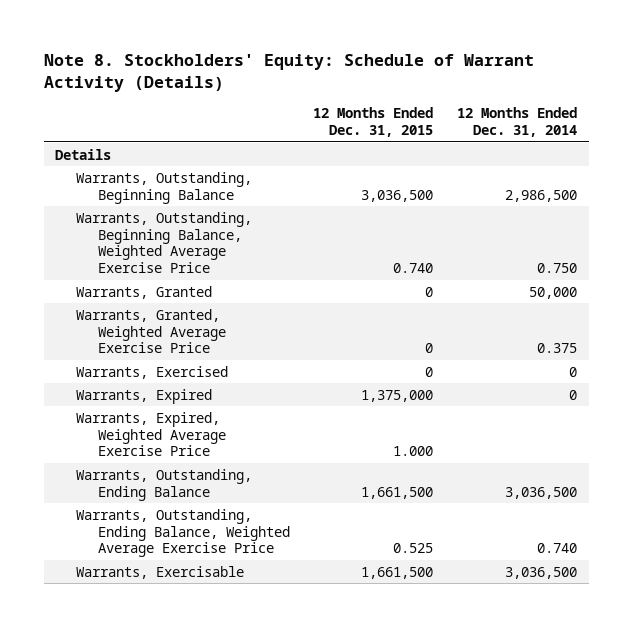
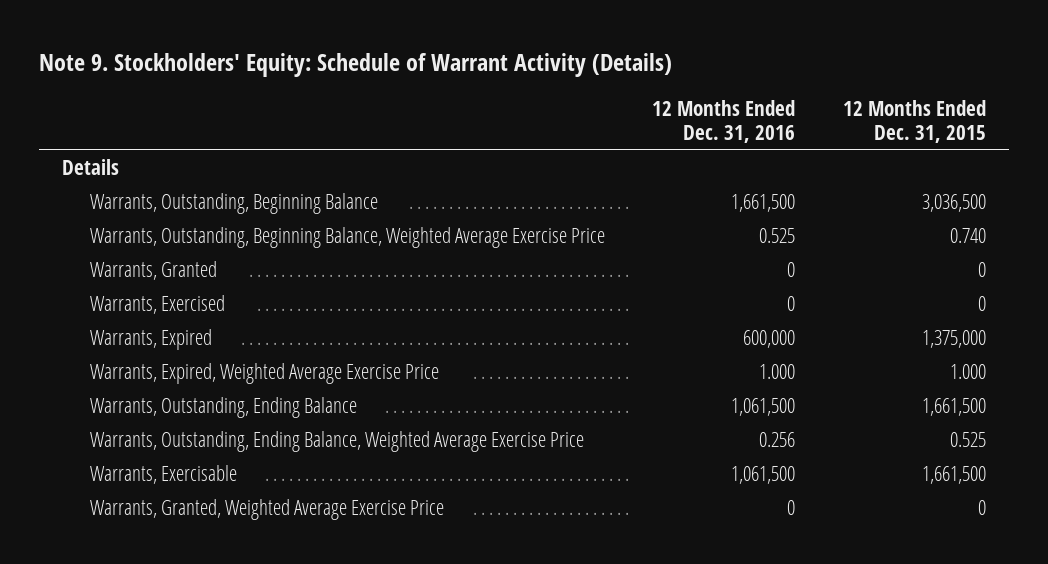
[43,53,534,92] Note 8. Stockholders' Equity: Schedule of Warrant Activity (Details) -> [38,52,672,77] Note 9. Stockholders' Equity: Schedule of Warrant Activity (Details)
[456,107,577,138] 12 Months Ended Dec. 31, 2014 -> none
none -> [652,99,796,144] 12 Months Ended Dec. 31, 2016
[76,308,226,354] Warrants, Granted, Weighted Average Exercise Price -> [90,499,445,521] Warrants, Granted, Weighted Average Exercise Price

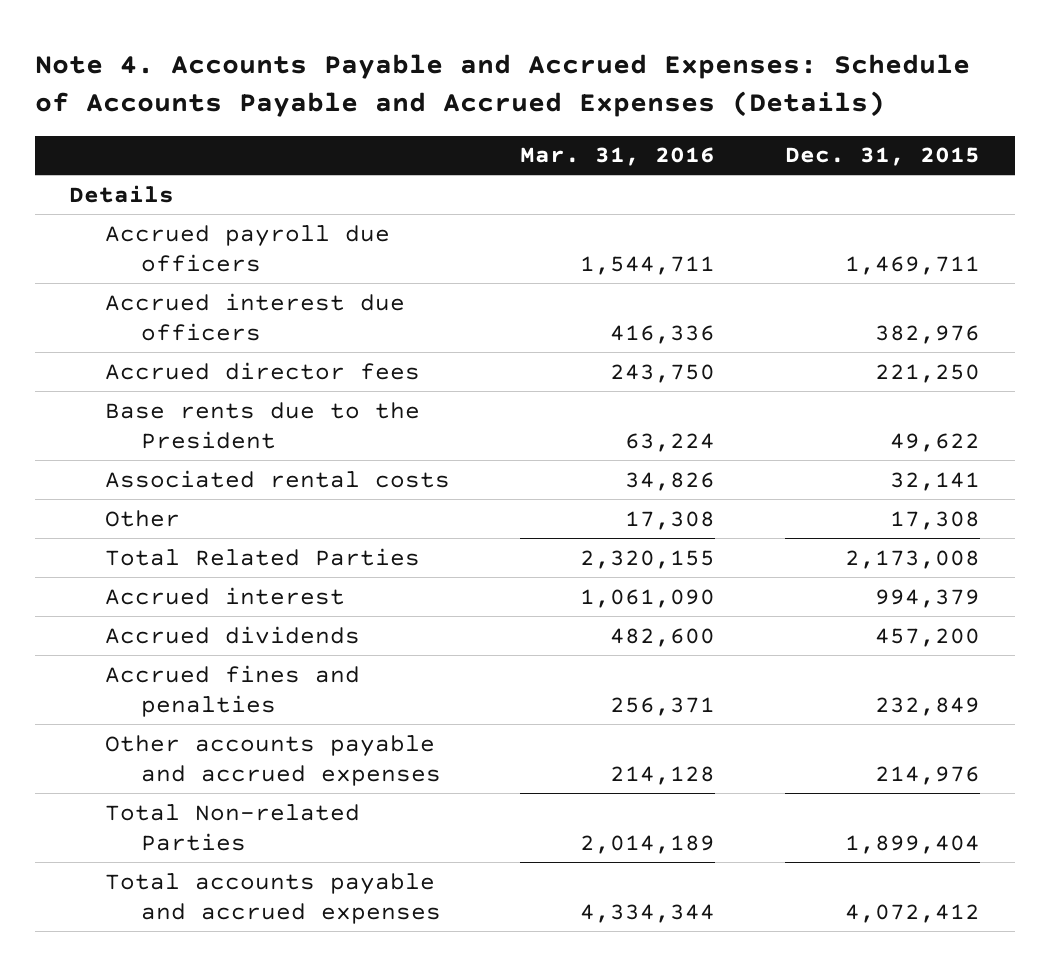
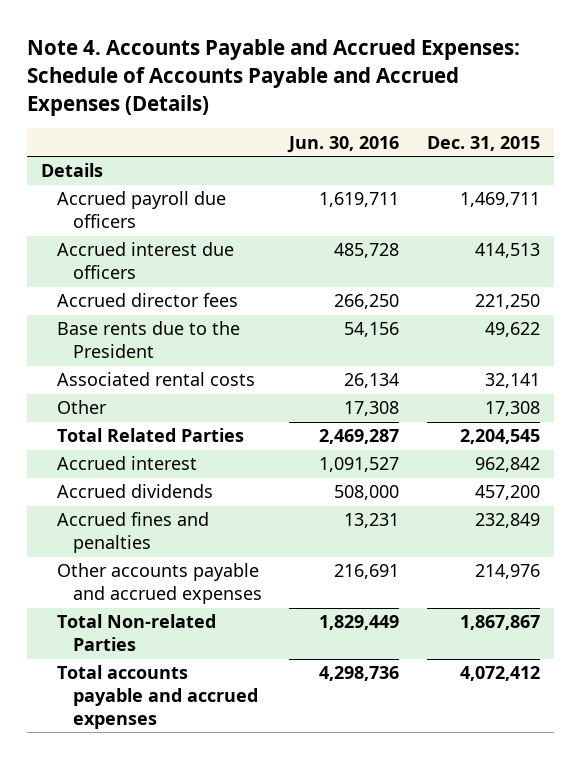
[520,147,716,167] Mar. 31, 2016 -> none
none -> [287,135,400,153] Jun. 30, 2016
[874,324,980,344] 382,976 -> [475,243,541,259] 414,513
[844,549,980,569] 2,173,008 -> [460,429,541,445] 2,204,545
[874,588,980,608] 994,379 -> [475,457,541,473] 962,842
[844,834,980,854] 1,899,404 -> [460,615,541,631] 1,867,867

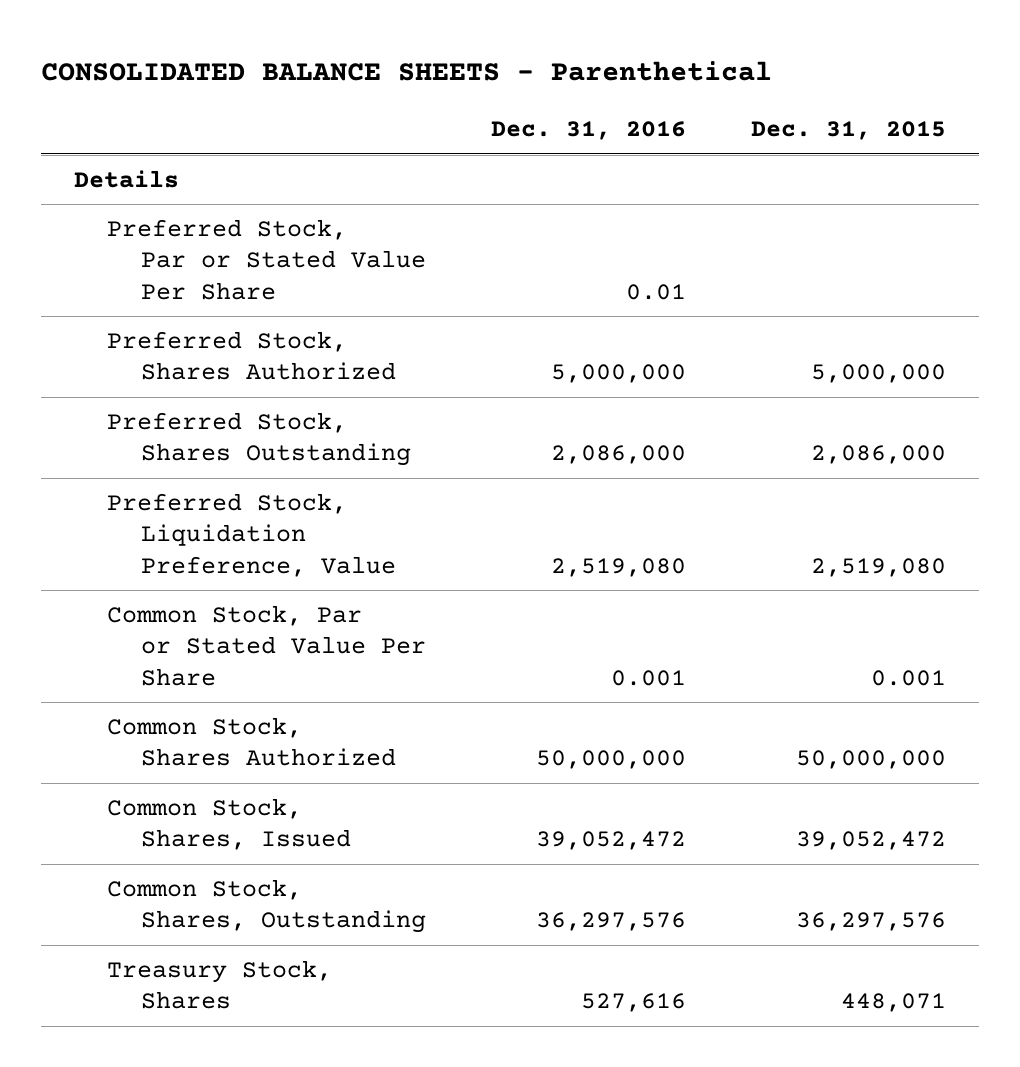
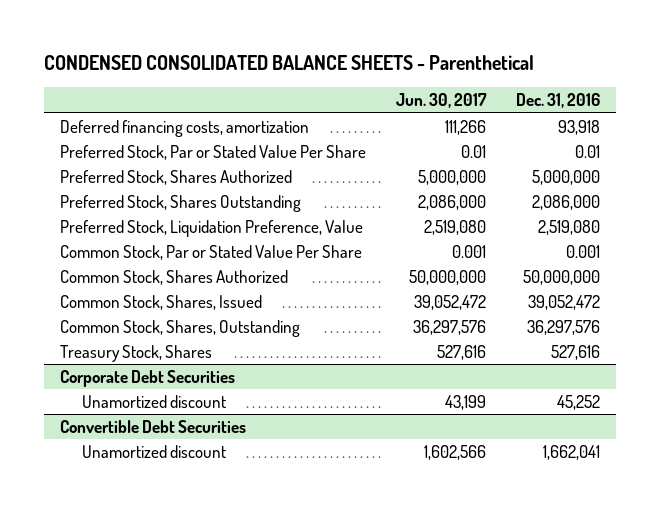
[40,60,772,81] CONSOLIDATED BALANCE SHEETS - Parenthetical -> [44,55,535,71] CONDENSED CONSOLIDATED BALANCE SHEETS - Parenthetical
[751,121,947,141] Dec. 31, 2015 -> none
none -> [396,93,488,109] Jun. 30, 2017
[73,169,179,188] Details -> none
none -> [59,119,309,137] Deferred financing costs, amortization
none -> [59,369,235,387] Corporate Debt Securities
none -> [82,394,227,408] Unamortized discount
none -> [59,419,246,433] Convertible Debt Securities
none -> [82,444,227,458] Unamortized discount

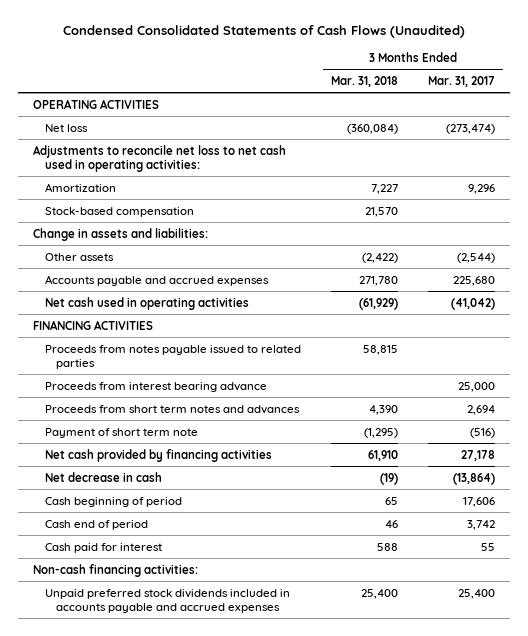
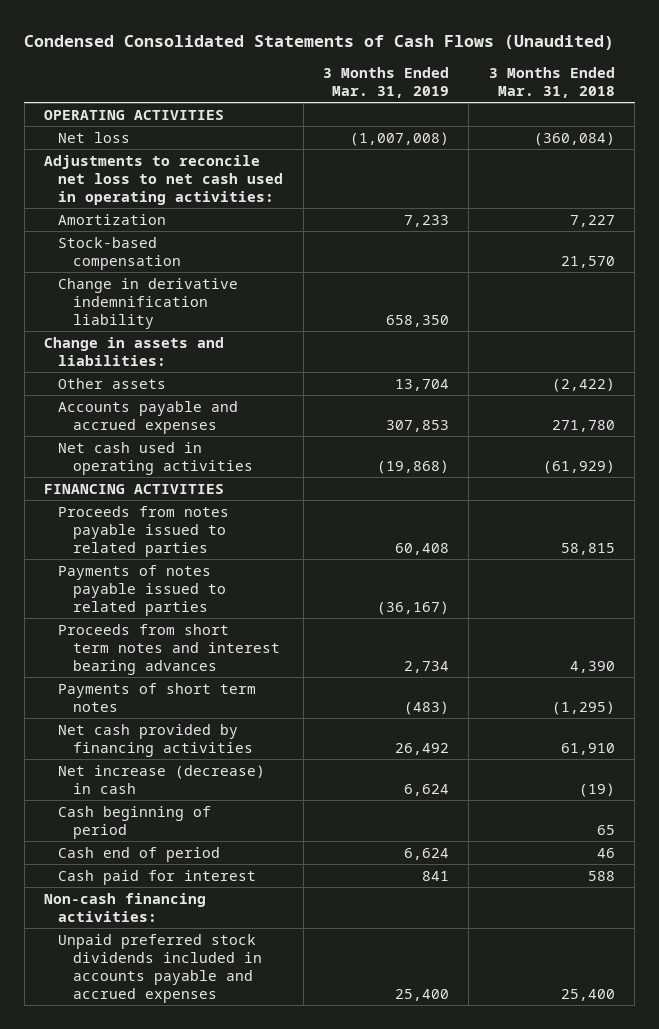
[427,75,495,87] Mar. 31, 2017 -> none
none -> [323,66,450,98] 3 Months Ended Mar. 31, 2019
none -> [58,277,239,329] Change in derivative indemnification liability
[44,381,267,392] Proceeds from interest bearing advance -> none
none -> [58,564,226,616] Payments of notes payable issued to related parties
[44,404,300,414] Proceeds from short term notes and advances -> [58,623,280,675] Proceeds from short term notes and interest bearing advances
[44,427,198,438] Payment of short term note -> [58,682,257,712] Payments of short term notes
[44,471,162,482] Net decrease in cash -> [58,764,266,794] Net increase (decrease) in cash

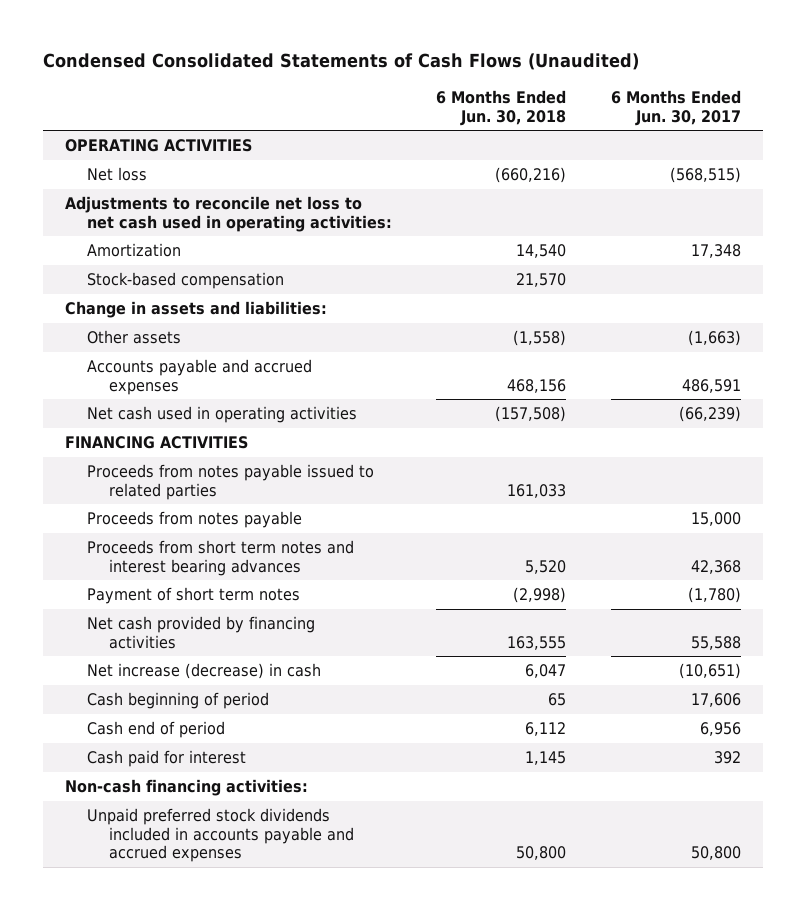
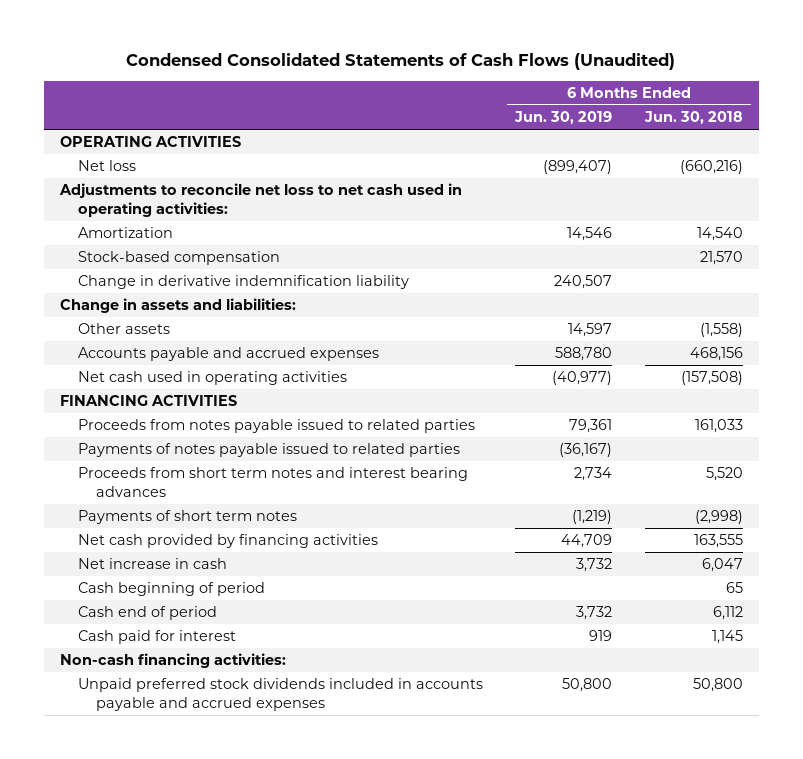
[610,90,741,126] 6 Months Ended Jun. 30, 2017 -> none
none -> [514,111,613,125] Jun. 30, 2019
none -> [77,275,409,290] Change in derivative indemnification liability
[87,511,303,529] Proceeds from notes payable -> none
none -> [77,443,460,458] Payments of notes payable issued to related parties
[87,587,301,605] Payment of short term notes -> [77,510,297,525] Payments of short term notes
[87,663,322,680] Net increase (decrease) in cash -> [77,558,227,570] Net increase in cash

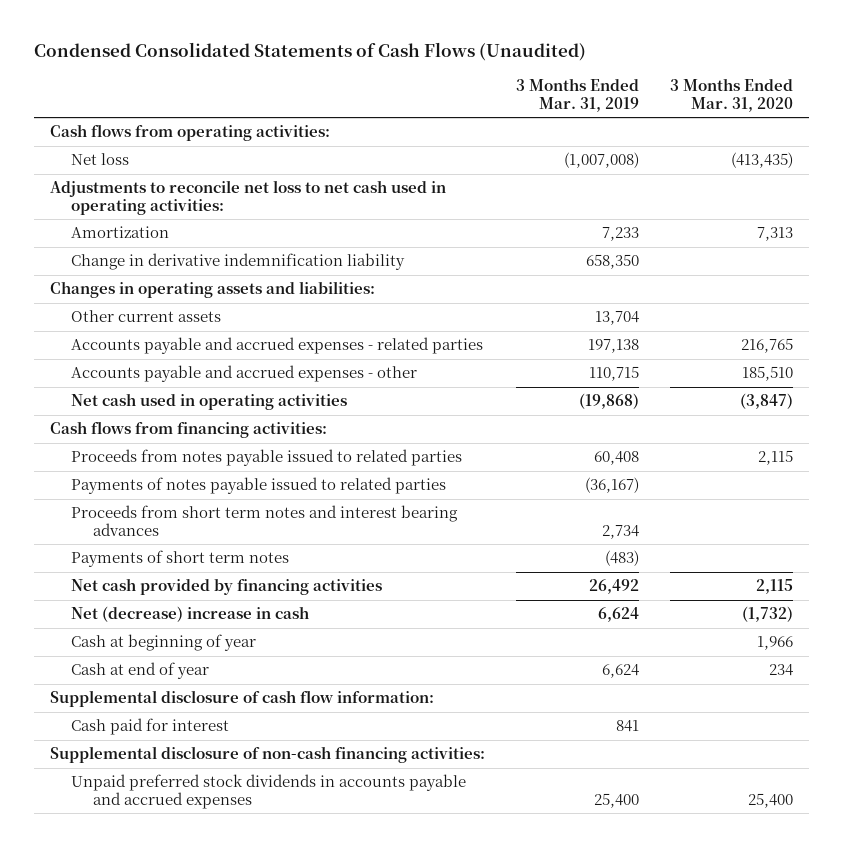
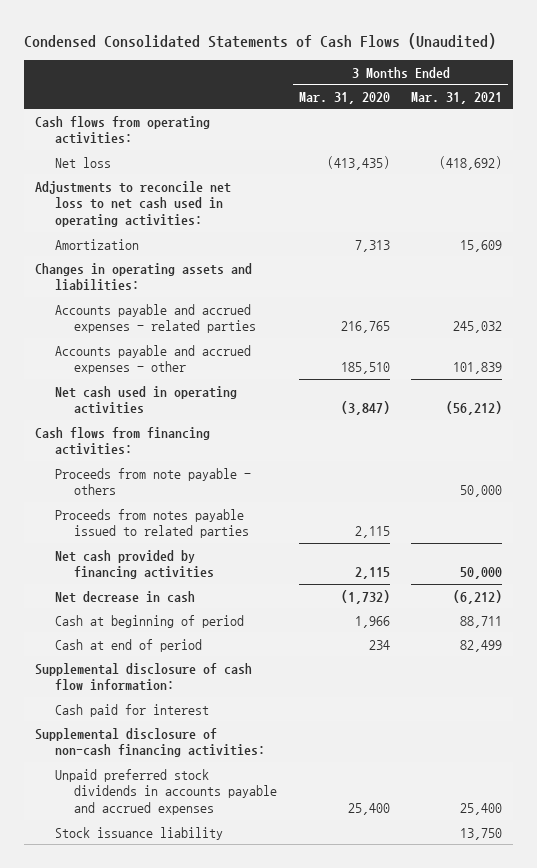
[516,78,640,112] 3 Months Ended Mar. 31, 2019 -> none
none -> [411,91,503,104] Mar. 31, 2021
[71,253,406,271] Change in derivative indemnification liability -> none
[71,310,222,323] Other current assets -> none
none -> [54,467,251,496] Proceeds from note payable - others
[71,477,447,495] Payments of notes payable issued to related parties -> none
[71,505,459,536] Proceeds from short term notes and interest bearing advances -> none
[71,550,290,568] Payments of short term notes -> none
[71,606,310,623] Net (decrease) increase in cash -> [54,590,195,603] Net decrease in cash
[71,634,257,652] Cash at beginning of year -> [54,614,244,628] Cash at beginning of period
[71,662,210,680] Cash at end of year -> [54,638,202,652] Cash at end of period
none -> [54,826,223,840] Stock issuance liability

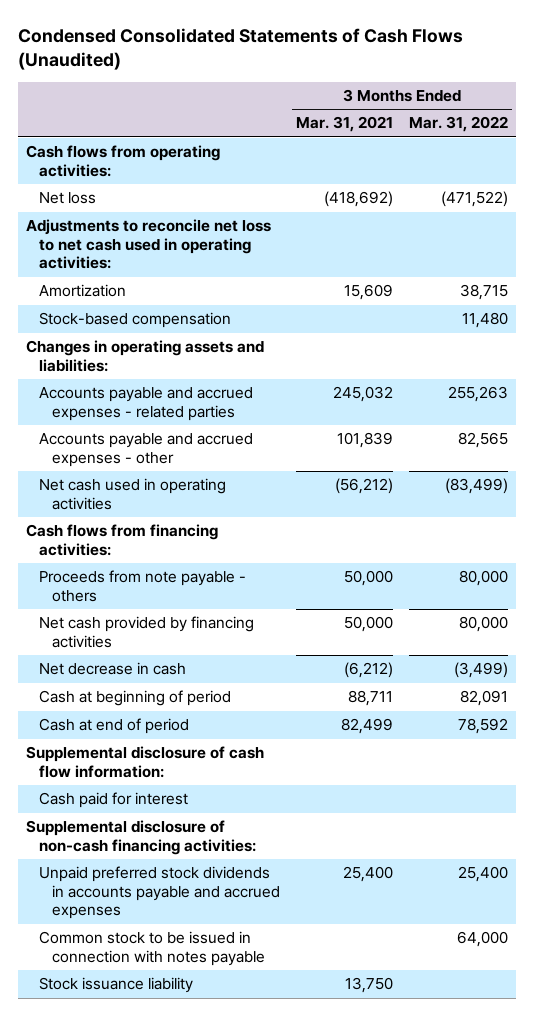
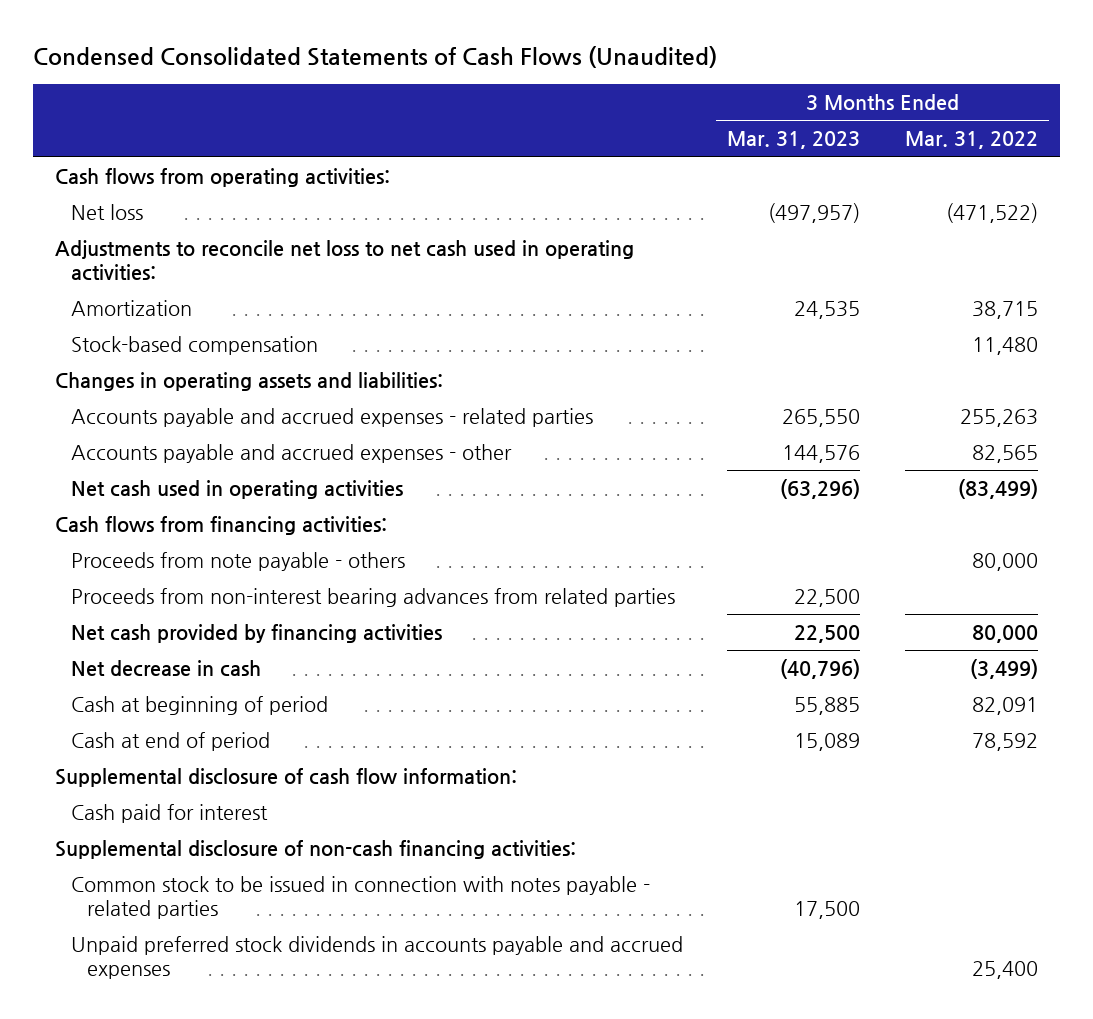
[296,116,394,133] Mar. 31, 2021 -> none
none -> [727,131,861,150] Mar. 31, 2023
none -> [71,588,676,608] Proceeds from non-interest bearing advances from related parties
none -> [71,876,651,920] Common stock to be issued in connection with notes payable - related parties
[39,931,266,966] Common stock to be issued in connection with notes payable -> none
[39,977,194,994] Stock issuance liability -> none

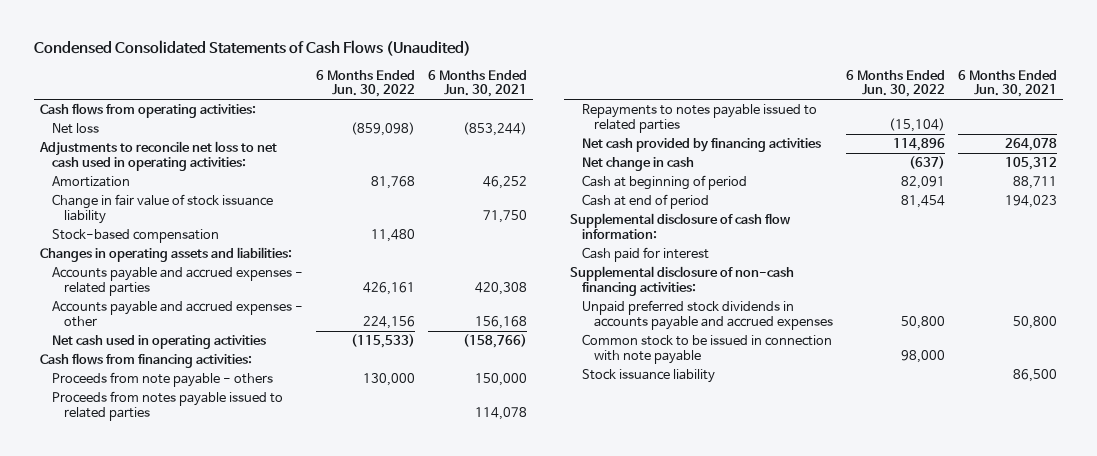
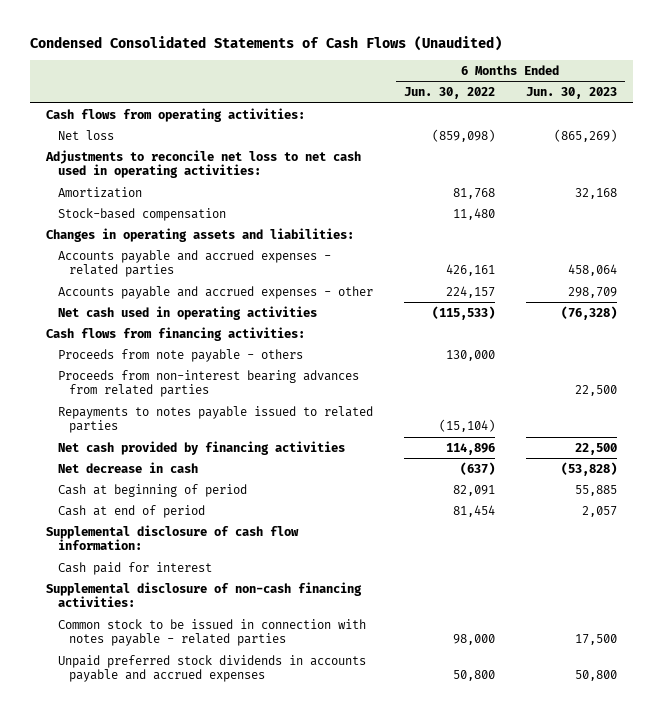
[427,69,527,98] 6 Months Ended Jun. 30, 2021 -> none
none -> [525,87,617,100] Jun. 30, 2023
[52,194,274,224] Change in fair value of stock issuance liability -> none
[362,315,415,329] 224,156 -> [445,285,495,298] 224,157
[52,391,284,421] Proceeds from notes payable issued to related parties -> [57,369,359,398] Proceeds from non-interest bearing advances from related parties
[582,157,695,172] Net change in cash -> [57,461,198,473] Net decrease in cash
none -> [57,618,366,647] Common stock to be issued in connection with notes payable - related parties
[582,334,833,364] Common stock to be issued in connection with note payable -> none
[582,369,716,384] Stock issuance liability -> none

